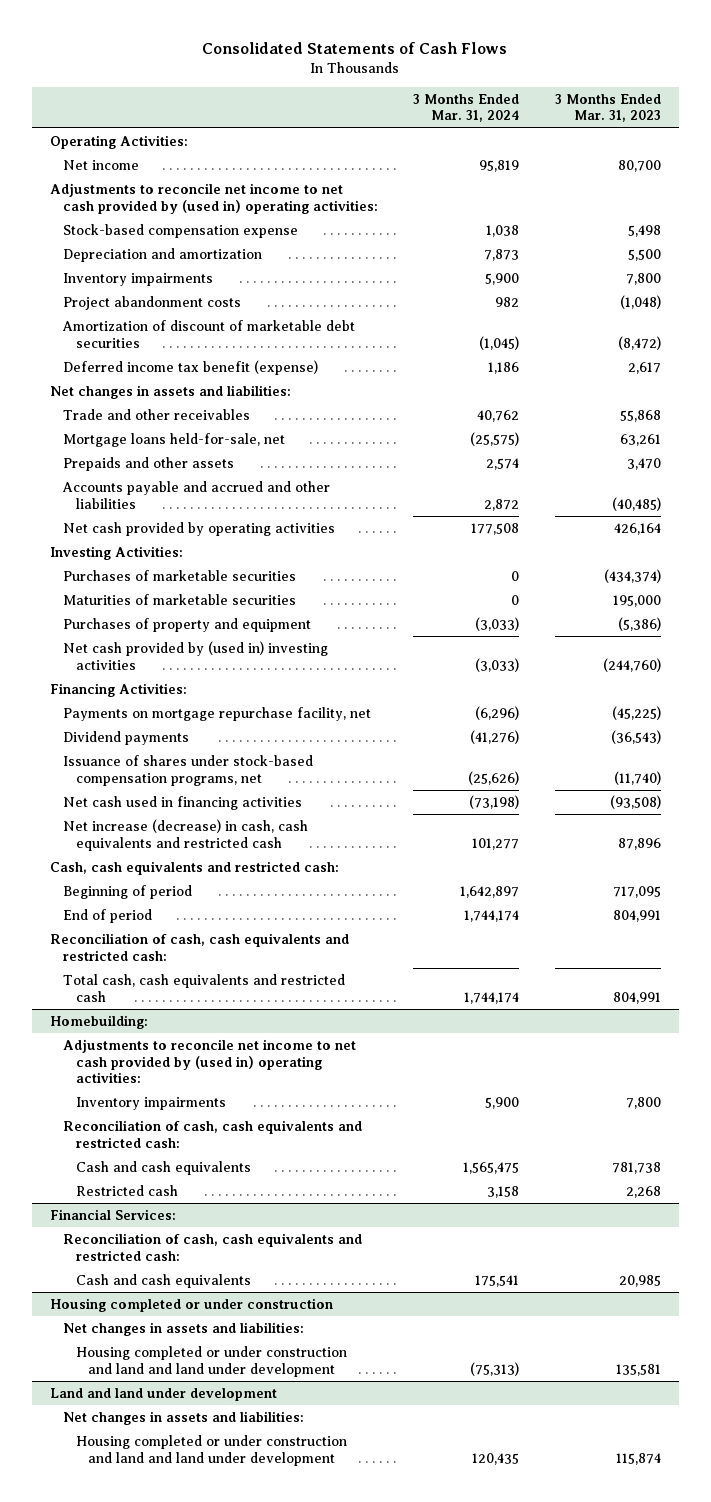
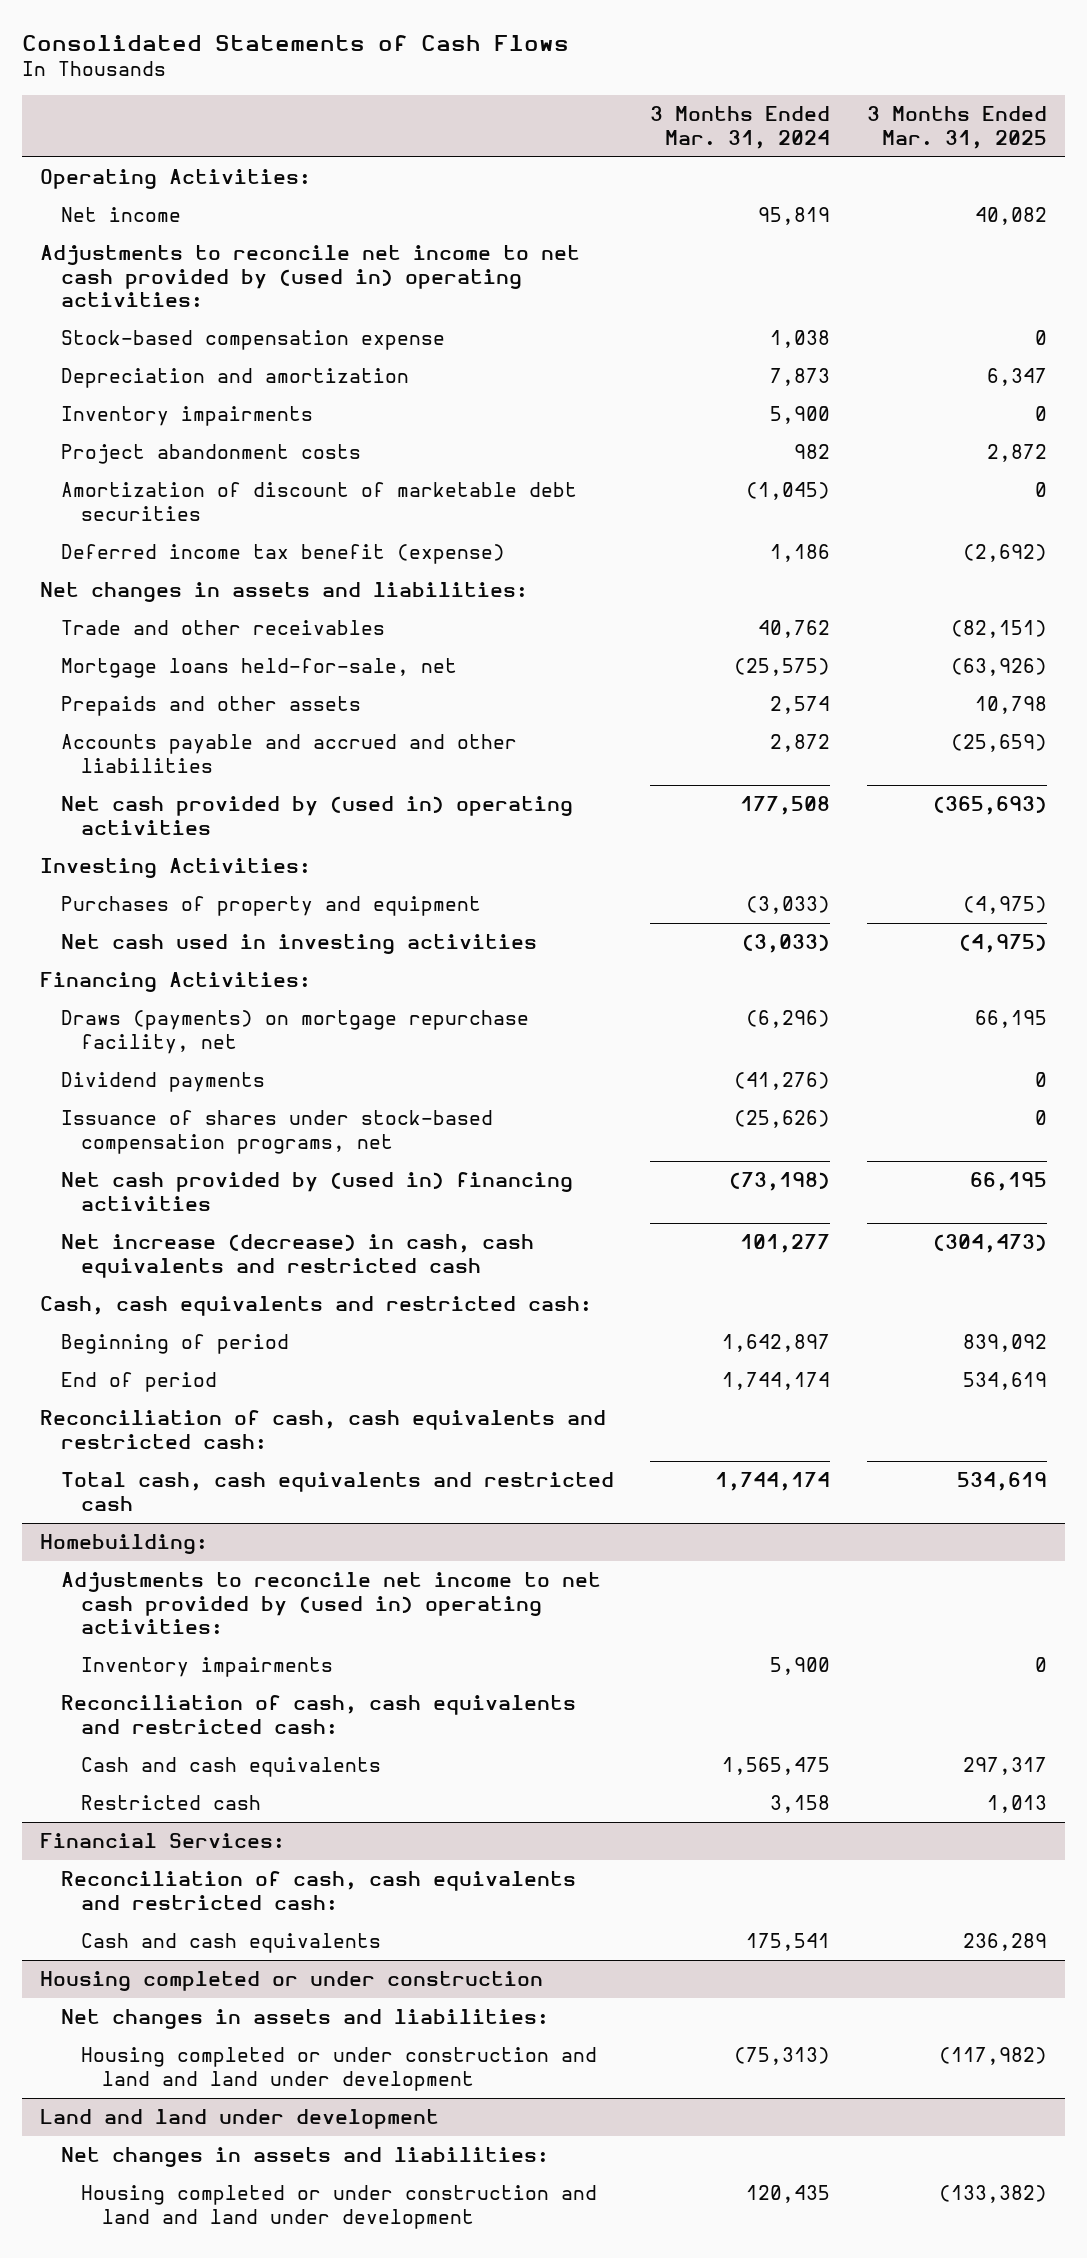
[554,93,661,123] 3 Months Ended Mar. 31, 2023 -> none
none -> [867,106,1048,149] 3 Months Ended Mar. 31, 2025
[62,521,335,536] Net cash provided by operating activities -> [60,796,573,835] Net cash provided by (used in) operating activities
[62,569,296,581] Purchases of marketable securities -> none
[62,593,296,605] Maturities of marketable securities -> none
[62,640,328,670] Net cash provided by (used in) investing activities -> [60,934,537,955] Net cash used in investing activities
[62,706,371,721] Payments on mortgage repurchase facility, net -> [60,1010,529,1054] Draws (payments) on mortgage repurchase facility, net
[62,795,302,810] Net cash used in financing activities -> [60,1172,573,1211] Net cash provided by (used in) financing activities

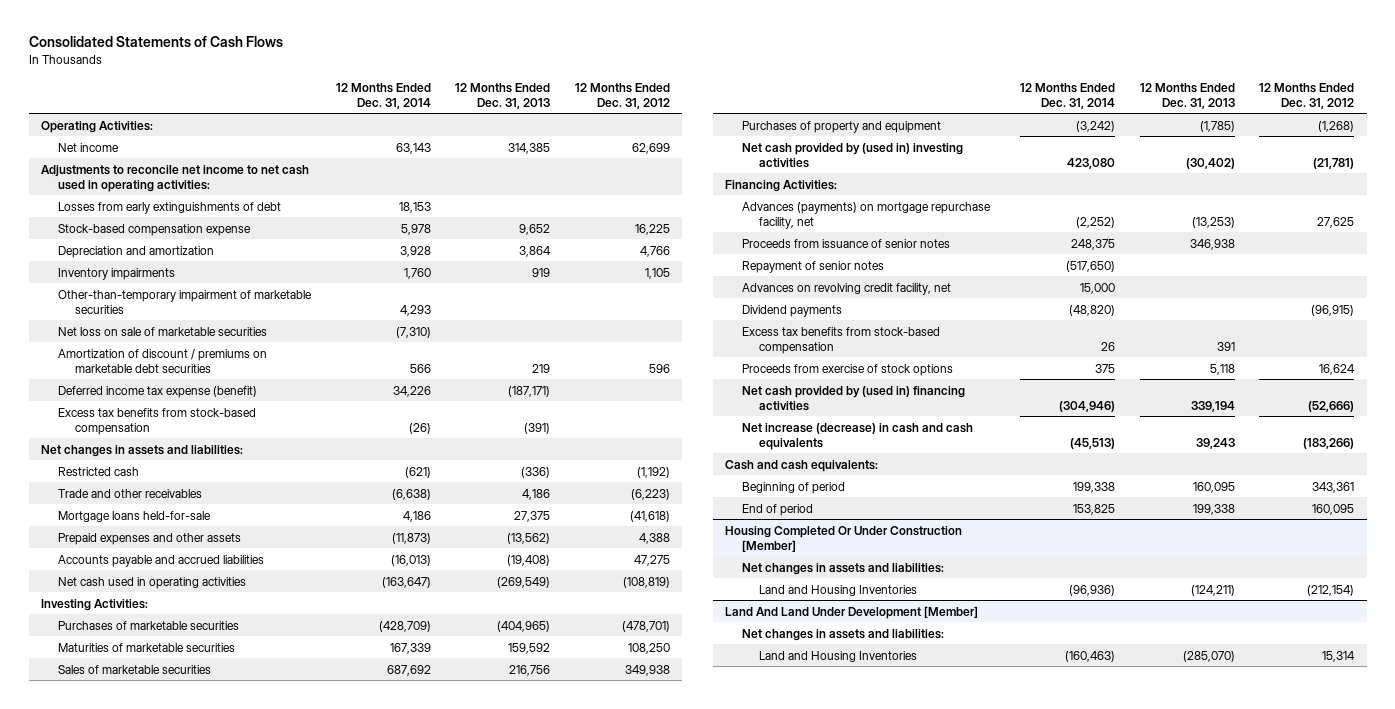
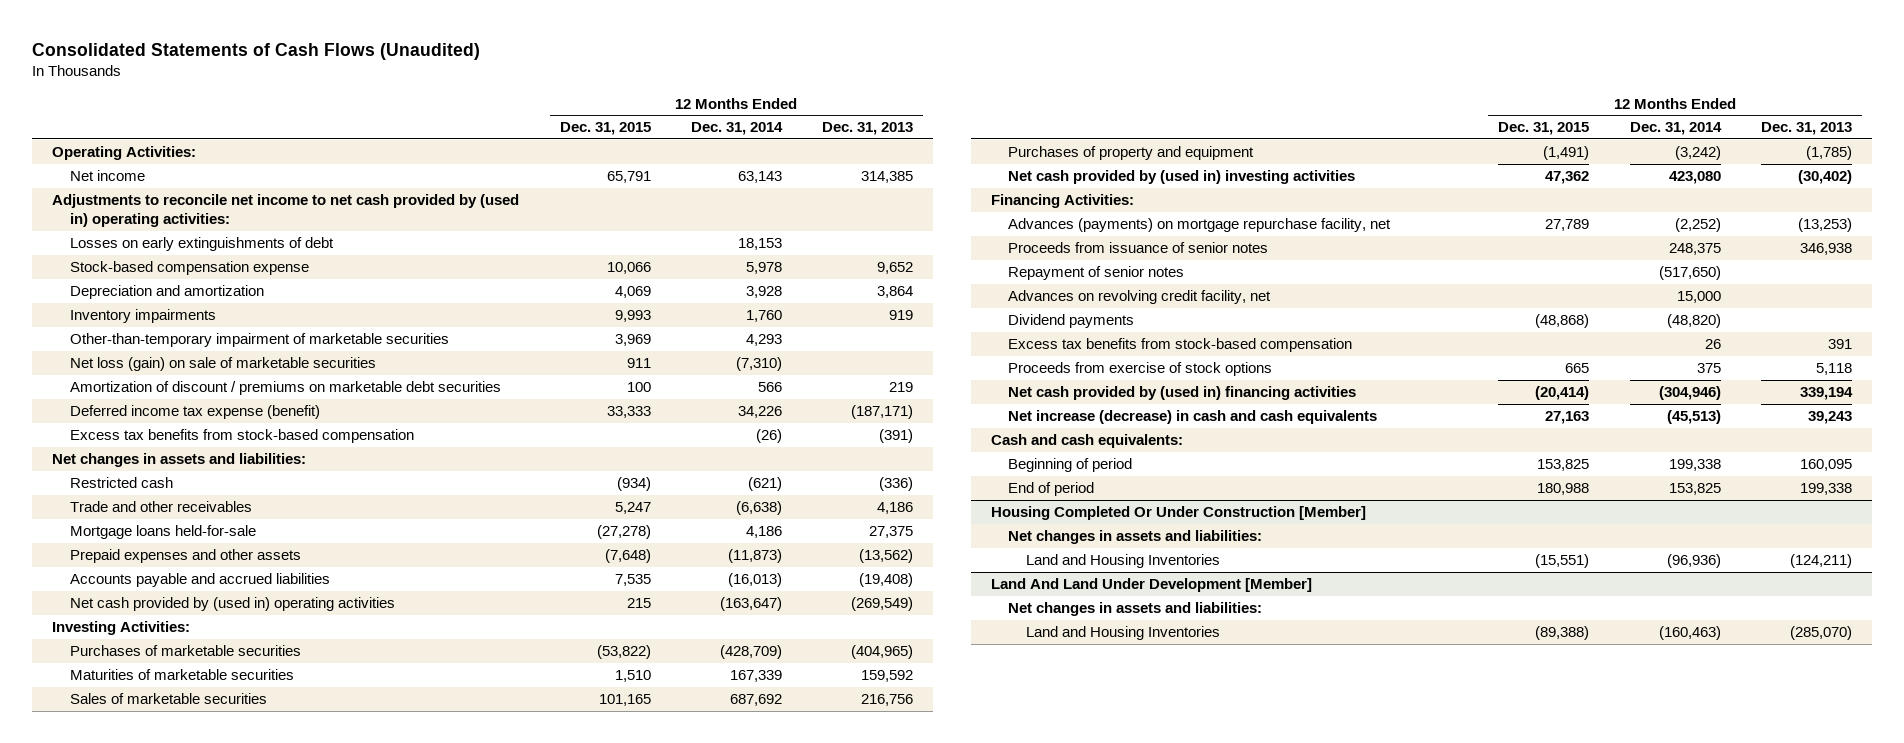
[28,36,283,48] Consolidated Statements of Cash Flows -> [32,42,481,60] Consolidated Statements of Cash Flows (Unaudited)
[575,82,671,109] 12 Months Ended Dec. 31, 2012 -> none
none -> [559,122,651,136] Dec. 31, 2015
[40,164,309,192] Adjustments to reconcile net income to net cash used in operating activities: -> [52,194,520,228] Adjustments to reconcile net income to net cash provided by (used in) operating activities:
[57,201,281,214] Losses from early extinguishments of debt -> [69,237,334,252] Losses on early extinguishments of debt
[57,326,267,336] Net loss on sale of marketable securities -> [69,357,376,372] Net loss (gain) on sale of marketable securities
[57,576,246,589] Net cash used in operating activities -> [69,597,395,612] Net cash provided by (used in) operating activities

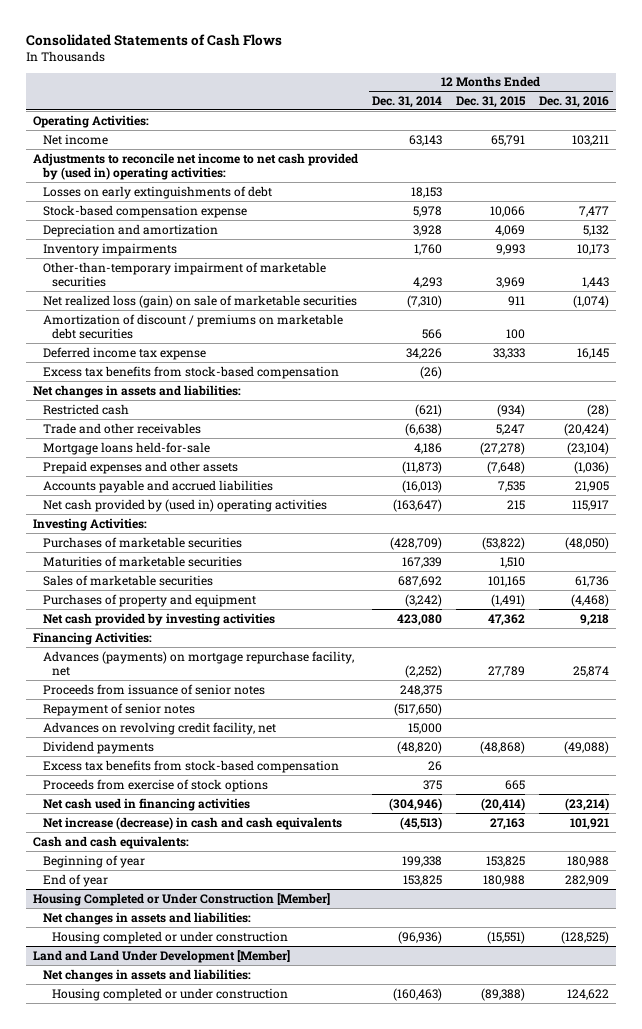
[32,42,481,60] Consolidated Statements of Cash Flows (Unaudited) -> [26,33,283,46] Consolidated Statements of Cash Flows
[822,122,914,136] Dec. 31, 2013 -> none
none -> [539,95,610,108] Dec. 31, 2016
[69,357,376,372] Net loss (gain) on sale of marketable securities -> [42,294,357,308] Net realized loss (gain) on sale of marketable securities
[69,405,320,420] Deferred income tax expense (benefit) -> [42,346,206,360] Deferred income tax expense
[1008,170,1356,185] Net cash provided by (used in) investing activities -> [42,612,275,626] Net cash provided by investing activities
[1008,386,1357,401] Net cash provided by (used in) financing activities -> [42,797,250,811] Net cash used in financing activities
[1008,458,1133,473] Beginning of period -> [42,854,145,868] Beginning of year
[1008,482,1095,497] End of period -> [42,873,108,887] End of year
[991,506,1367,521] Housing Completed Or Under Construction [Member] -> [33,892,331,906] Housing Completed or Under Construction [Member]
[1025,554,1220,569] Land and Housing Inventories -> [51,930,288,944] Housing completed or under construction
[991,578,1313,593] Land And Land Under Development [Member] -> [33,949,291,963] Land and Land Under Development [Member]
[1025,626,1220,641] Land and Housing Inventories -> [51,987,288,1001] Housing completed or under construction

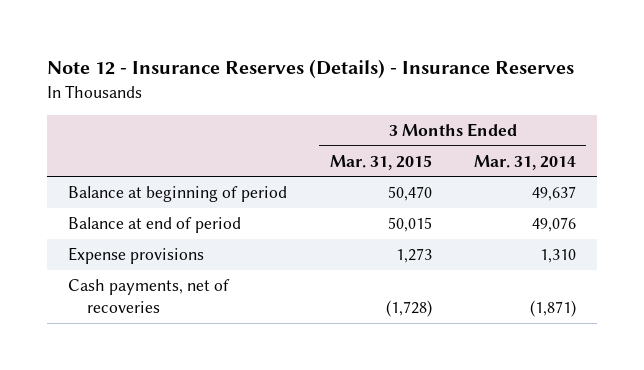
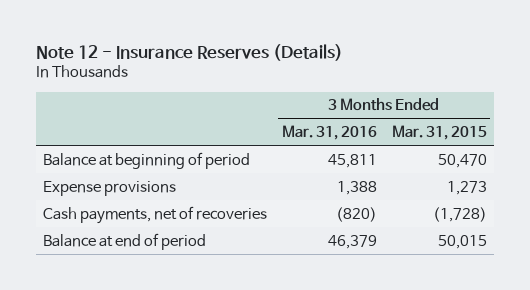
[47,59,575,80] Note 12 - Insurance Reserves (Details) - Insurance Reserves -> [35,44,343,62] Note 12 - Insurance Reserves (Details)
[473,154,576,170] Mar. 31, 2014 -> none
none -> [281,125,377,141] Mar. 31, 2016
[68,216,242,233] Balance at end of period -> [43,232,207,250] Balance at end of period

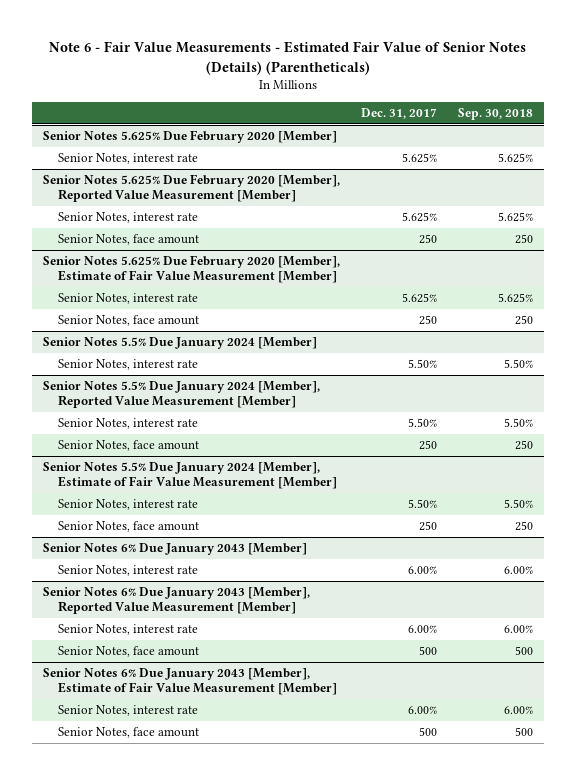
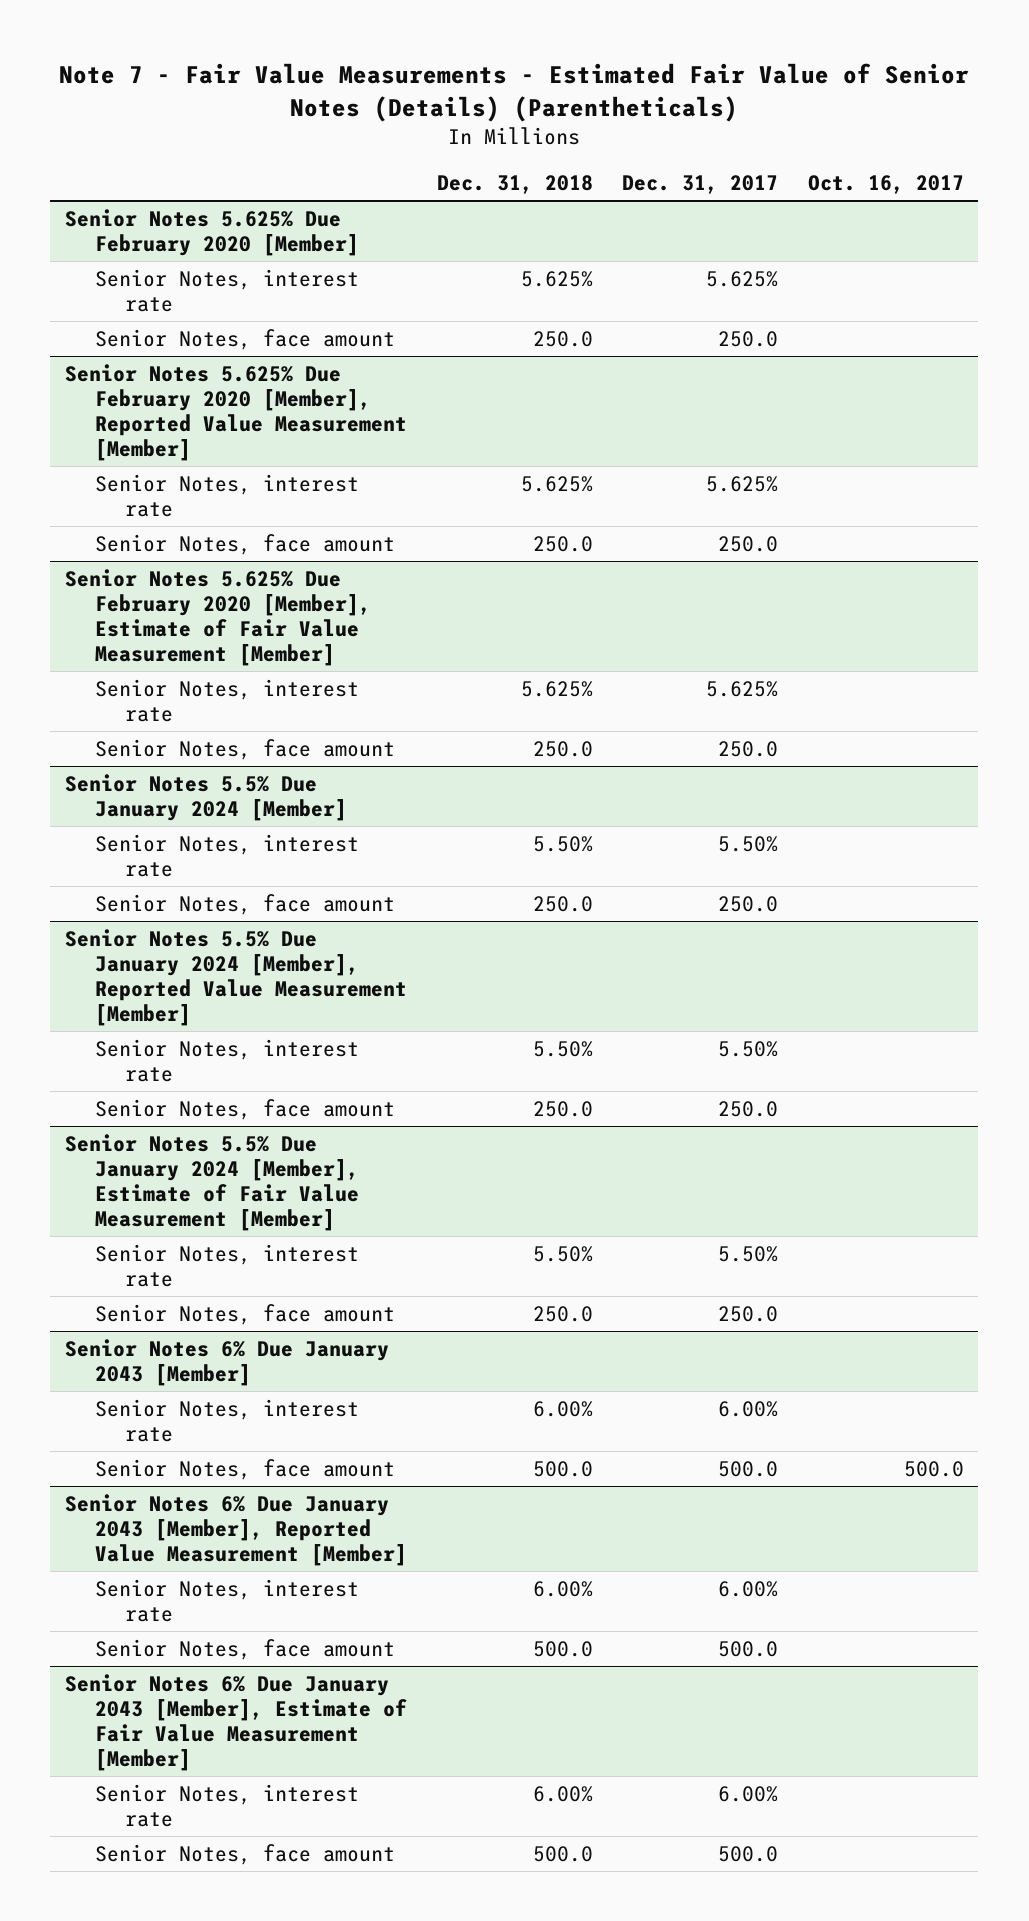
[48,41,526,75] Note 6 - Fair Value Measurements - Estimated Fair Value of Senior Notes (Details) (Parentheticals) -> [59,63,970,122] Note 7 - Fair Value Measurements - Estimated Fair Value of Senior Notes (Details) (Parentheticals)
[458,108,534,121] Sep. 30, 2018 -> none
none -> [436,175,593,195] Dec. 31, 2018
none -> [807,175,964,195] Oct. 16, 2017
none -> [95,328,396,350] Senior Notes, face amount
[418,234,437,245] 250 -> [718,535,779,552] 250.0
[418,315,437,326] 250 -> [718,740,779,757] 250.0
none -> [95,893,396,915] Senior Notes, face amount
[418,440,437,451] 250 -> [718,1100,779,1117] 250.0
[418,521,437,532] 250 -> [718,1305,779,1322] 250.0
none -> [95,1458,396,1480] Senior Notes, face amount
[418,646,437,656] 500 -> [718,1640,779,1657] 500.0
[418,727,437,737] 500 -> [718,1845,779,1862] 500.0

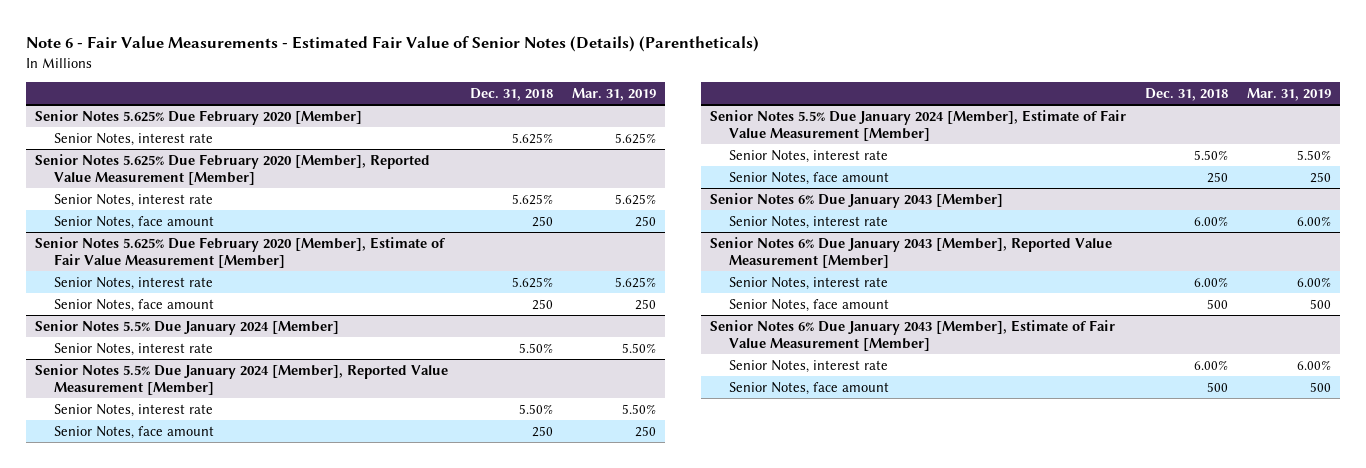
[59,63,970,122] Note 7 - Fair Value Measurements - Estimated Fair Value of Senior Notes (Details) (Parentheticals) -> [25,36,759,53] Note 6 - Fair Value Measurements - Estimated Fair Value of Senior Notes (Details) (Parentheticals)
[622,175,779,195] Dec. 31, 2017 -> none
[807,175,964,195] Oct. 16, 2017 -> none
none -> [571,87,656,101] Mar. 31, 2019
[95,328,396,350] Senior Notes, face amount -> none
[532,535,593,552] 250.0 -> [531,215,553,227] 250
[532,740,593,757] 250.0 -> [531,298,553,310] 250
[95,893,396,915] Senior Notes, face amount -> none
[532,1100,593,1117] 250.0 -> [531,425,553,437] 250
[532,1305,593,1322] 250.0 -> [1206,171,1228,183] 250
[95,1458,396,1480] Senior Notes, face amount -> none
[532,1640,593,1657] 500.0 -> [1206,298,1228,309] 500
[532,1845,593,1862] 500.0 -> [1206,381,1228,392] 500

